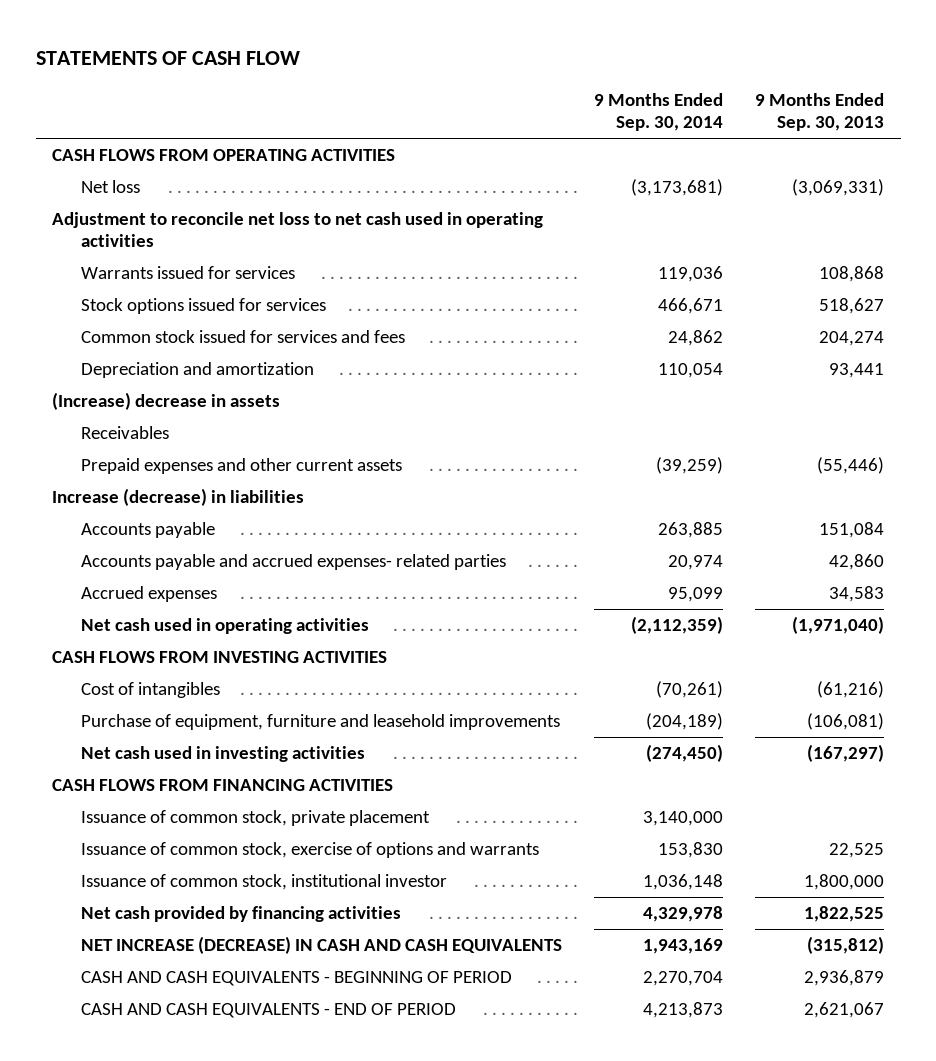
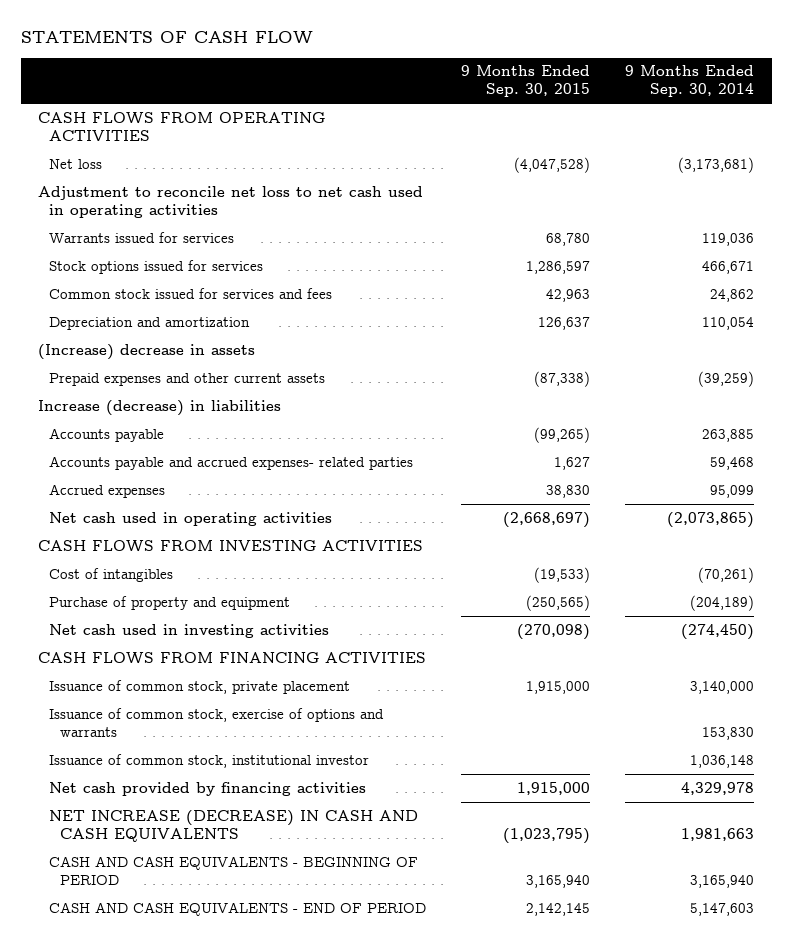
[755,92,885,132] 9 Months Ended Sep. 30, 2013 -> none
none -> [461,65,591,98] 9 Months Ended Sep. 30, 2015
[81,426,170,440] Receivables -> none
[668,555,724,571] 20,974 -> [710,456,755,470] 59,468
[631,616,724,635] (2,112,359) -> [667,511,755,528] (2,073,865)
[81,714,561,731] Purchase of equipment, furniture and leasehold improvements -> [49,595,291,610] Purchase of property and equipment
[643,938,724,955] 1,943,169 -> [681,827,755,841] 1,981,663
[643,971,724,987] 2,270,704 -> [690,874,755,888] 3,165,940
[643,1002,724,1019] 4,213,873 -> [690,902,755,916] 5,147,603

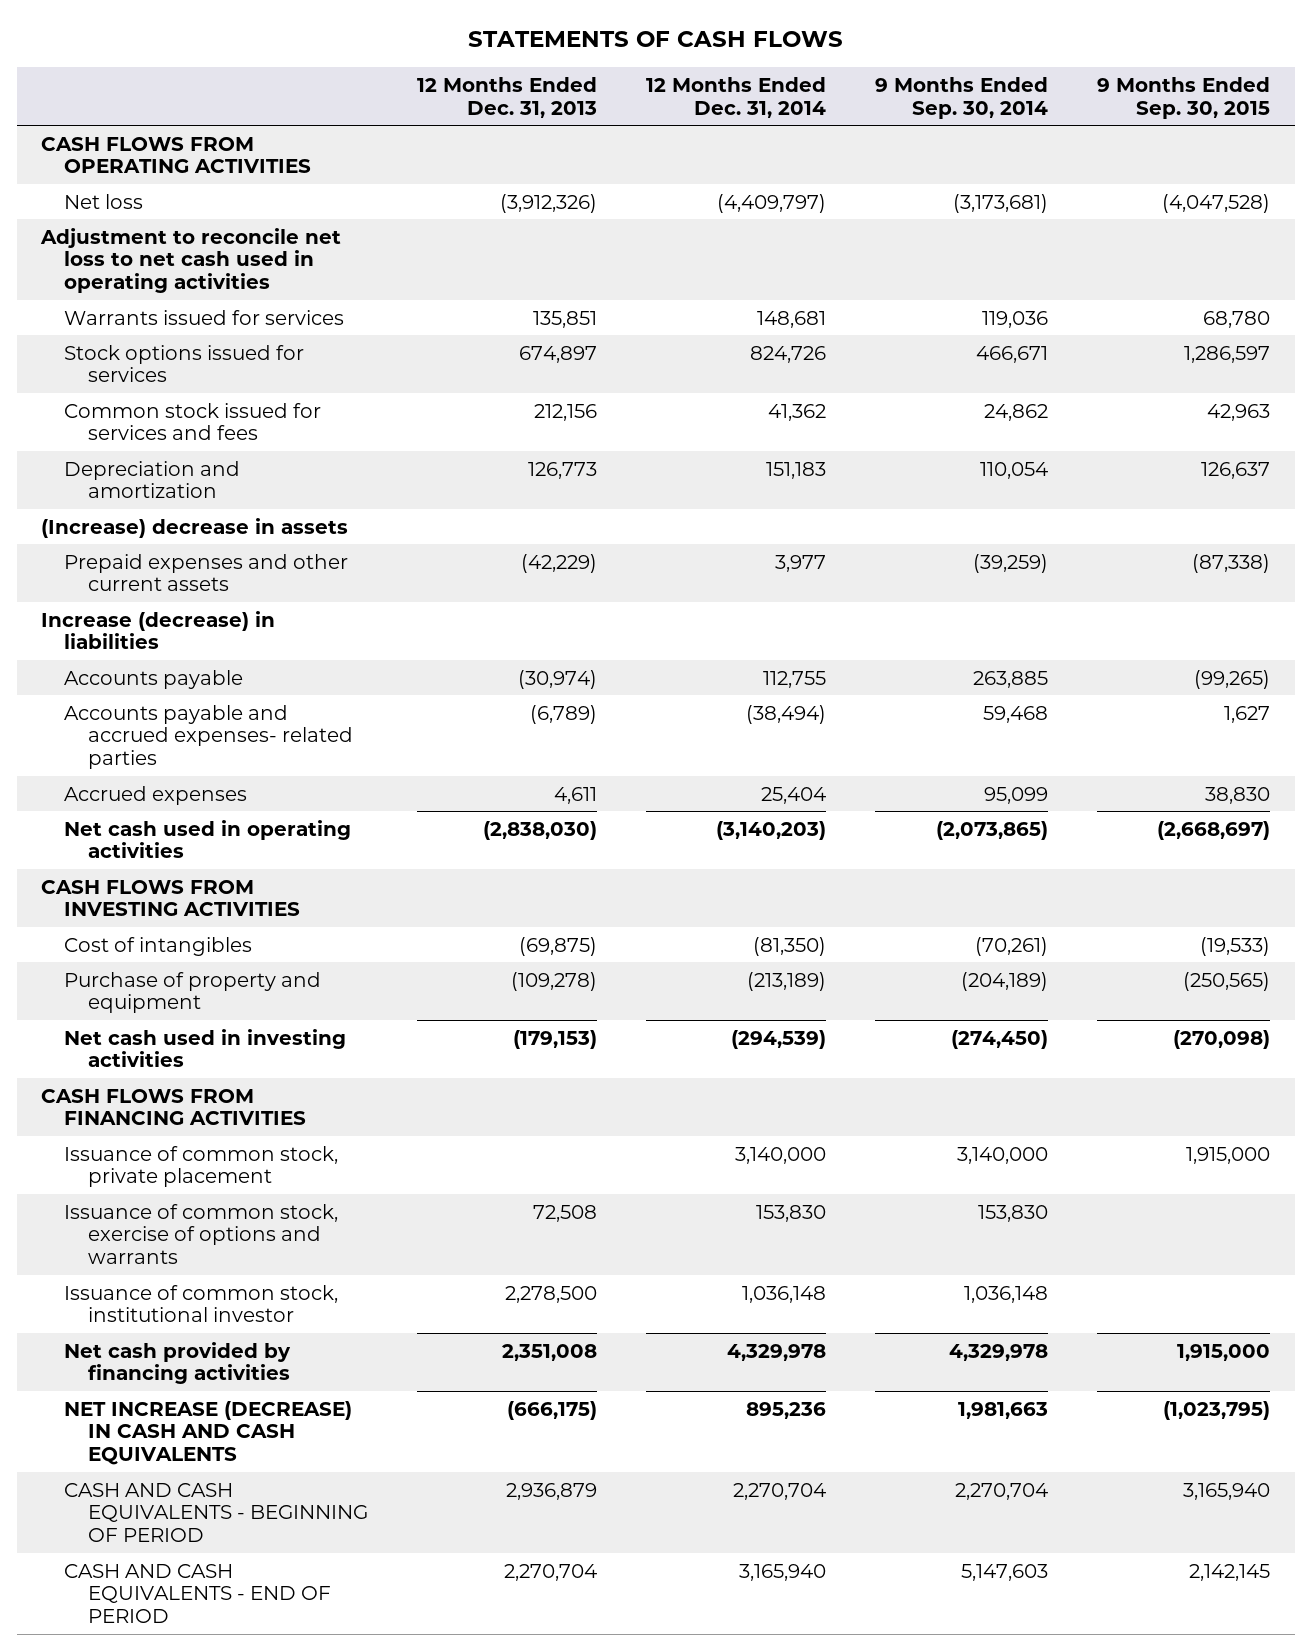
[20,31,313,44] STATEMENTS OF CASH FLOW -> [467,31,843,48] STATEMENTS OF CASH FLOWS
none -> [416,76,597,118] 12 Months Ended Dec. 31, 2013
none -> [646,76,827,118] 12 Months Ended Dec. 31, 2014
[690,874,755,888] 3,165,940 -> [955,1482,1049,1500] 2,270,704

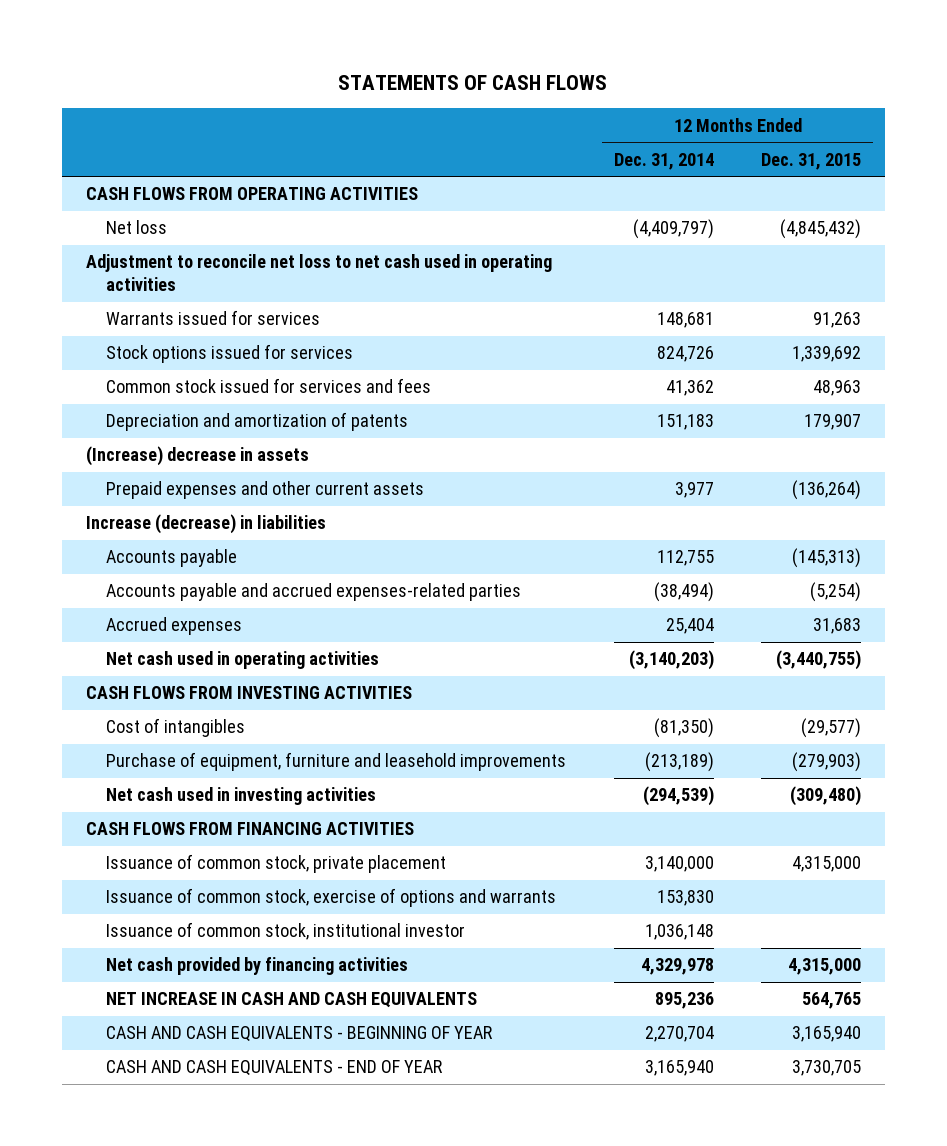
[416,76,597,118] 12 Months Ended Dec. 31, 2013 -> none
[875,76,1049,119] 9 Months Ended Sep. 30, 2014 -> none
[1097,76,1271,119] 9 Months Ended Sep. 30, 2015 -> none
none -> [761,152,862,170] Dec. 31, 2015
[64,460,241,499] Depreciation and amortization -> [106,412,409,432] Depreciation and amortization of patents
[64,704,353,770] Accounts payable and accrued expenses- related parties -> [106,583,522,602] Accounts payable and accrued expenses-related parties
[64,971,322,1014] Purchase of property and equipment -> [106,752,567,772] Purchase of equipment, furniture and leasehold improvements
[64,1400,353,1466] NET INCREASE (DECREASE) IN CASH AND CASH EQUIVALENTS -> [106,992,478,1009] NET INCREASE IN CASH AND CASH EQUIVALENTS
[64,1482,368,1543] CASH AND CASH EQUIVALENTS - BEGINNING OF PERIOD -> [106,1026,494,1043] CASH AND CASH EQUIVALENTS - BEGINNING OF YEAR
[64,1563,331,1624] CASH AND CASH EQUIVALENTS - END OF PERIOD -> [106,1060,444,1077] CASH AND CASH EQUIVALENTS - END OF YEAR

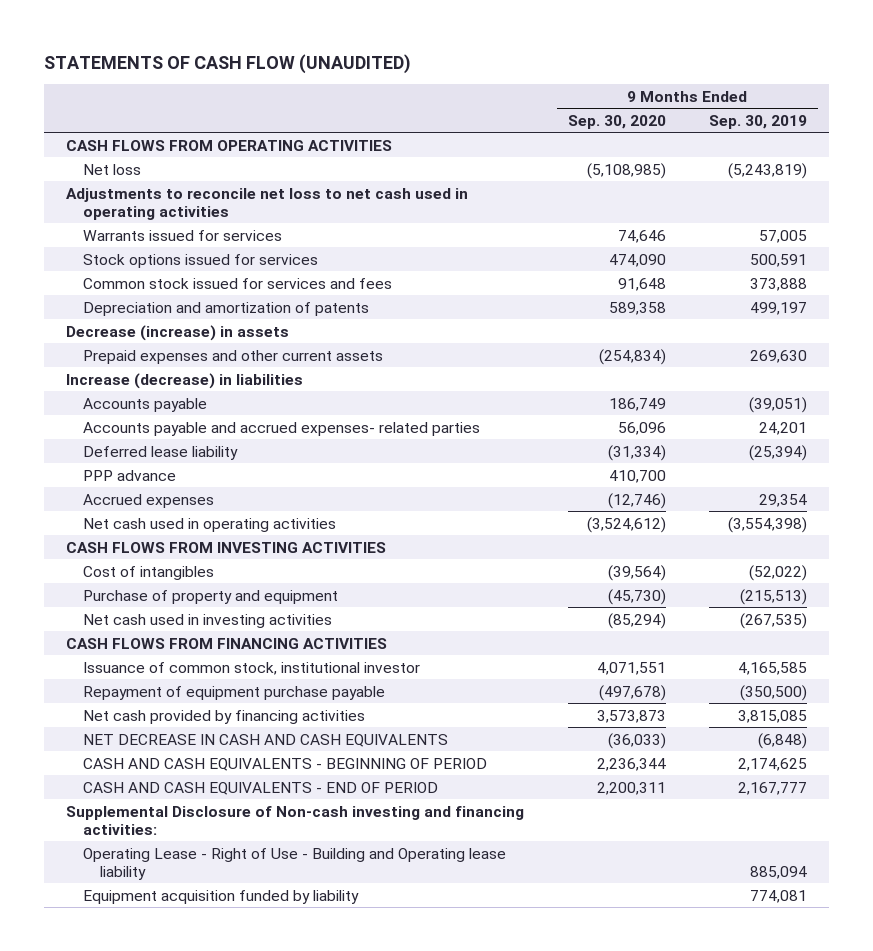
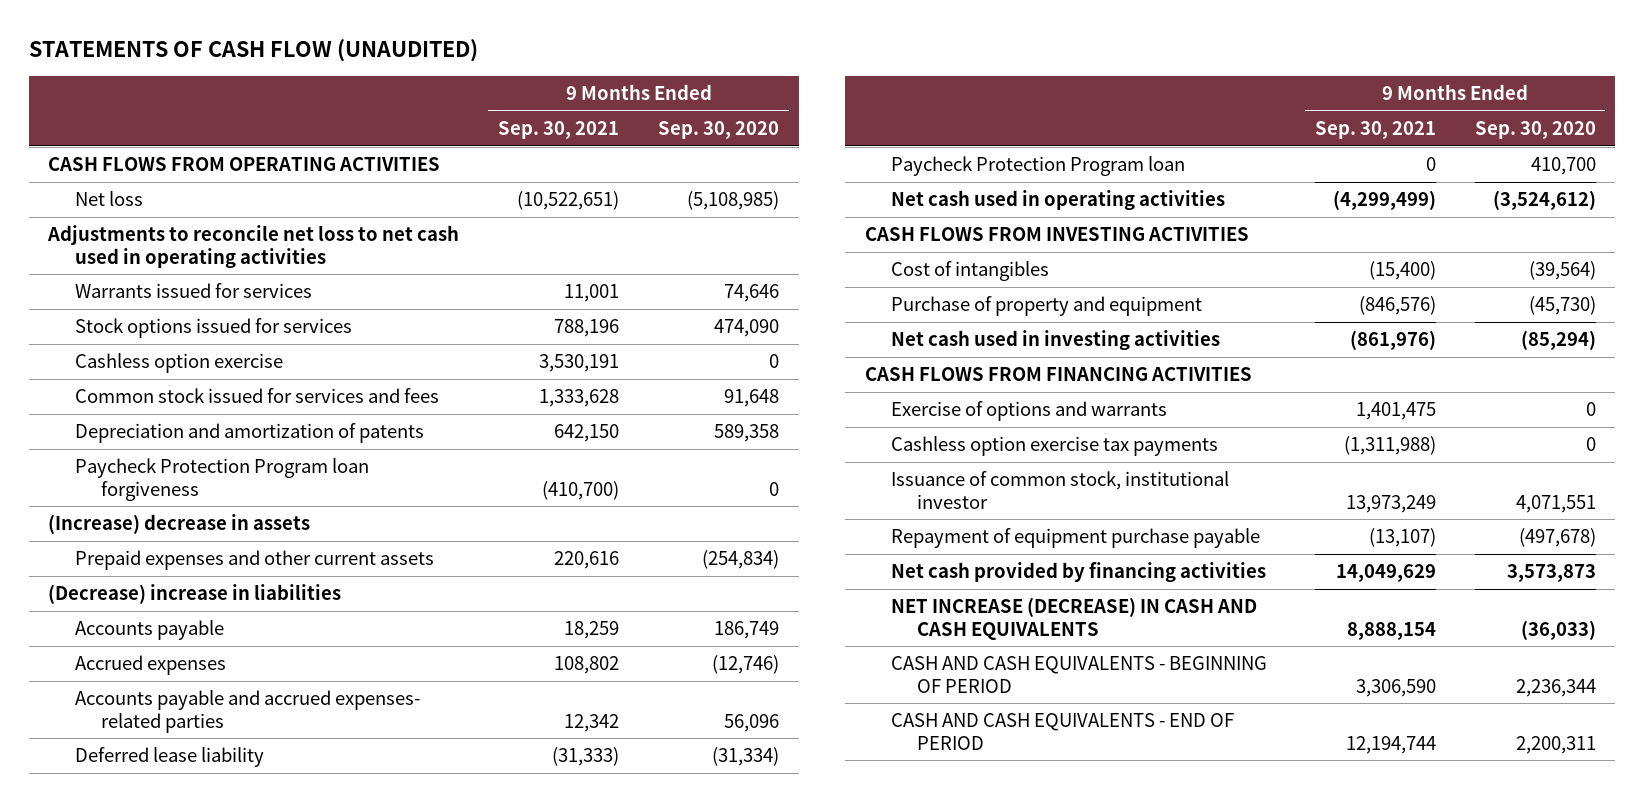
[708,114,807,129] Sep. 30, 2019 -> none
none -> [498,121,620,140] Sep. 30, 2021
none -> [74,353,283,374] Cashless option exercise
none -> [74,458,369,501] Paycheck Protection Program loan forgiveness
[66,324,290,341] Decrease (increase) in assets -> [48,514,311,535] (Increase) decrease in assets
[66,372,304,389] Increase (decrease) in liabilities -> [48,584,342,605] (Decrease) increase in liabilities
[83,493,215,508] Accrued expenses -> [74,655,226,676] Accrued expenses
[83,469,177,481] PPP advance -> [890,156,1185,177] Paycheck Protection Program loan
none -> [890,401,1167,422] Exercise of options and warrants
none -> [890,436,1218,457] Cashless option exercise tax payments
[83,733,449,747] NET DECREASE IN CASH AND CASH EQUIVALENTS -> [890,597,1257,640] NET INCREASE (DECREASE) IN CASH AND CASH EQUIVALENTS
[66,805,525,835] Supplemental Disclosure of Non-cash investing and financing activities: -> none
[83,847,507,880] Operating Lease - Right of Use - Building and Operating lease liability -> none
[83,889,360,904] Equipment acquisition funded by liability -> none

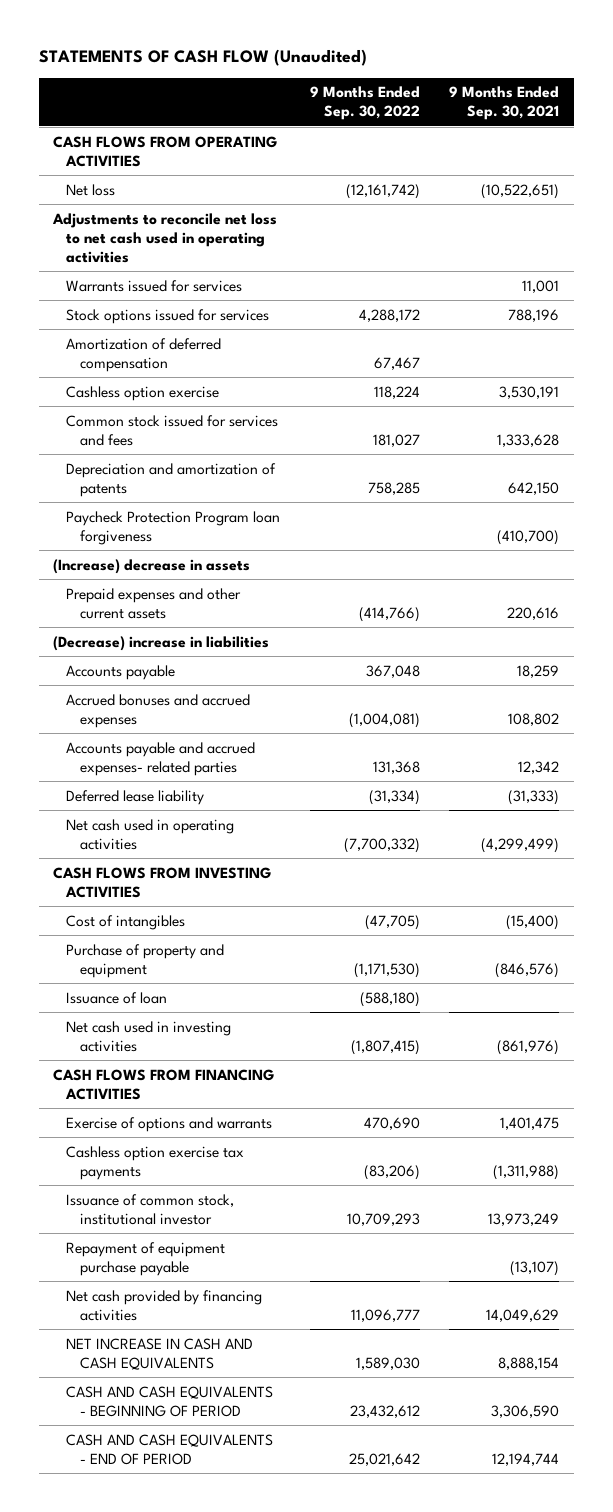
[28,39,478,63] STATEMENTS OF CASH FLOW (UNAUDITED) -> [38,49,367,67] STATEMENTS OF CASH FLOW (Unaudited)
[658,121,780,140] Sep. 30, 2020 -> none
none -> [309,86,420,121] 9 Months Ended Sep. 30, 2022
none -> [66,337,222,372] Amortization of deferred compensation
[74,655,226,676] Accrued expenses -> [66,693,251,728] Accrued bonuses and accrued expenses
[890,156,1185,177] Paycheck Protection Program loan -> none
none -> [66,991,168,1004] Issuance of loan
[890,597,1257,640] NET INCREASE (DECREASE) IN CASH AND CASH EQUIVALENTS -> [66,1337,254,1370] NET INCREASE IN CASH AND CASH EQUIVALENTS

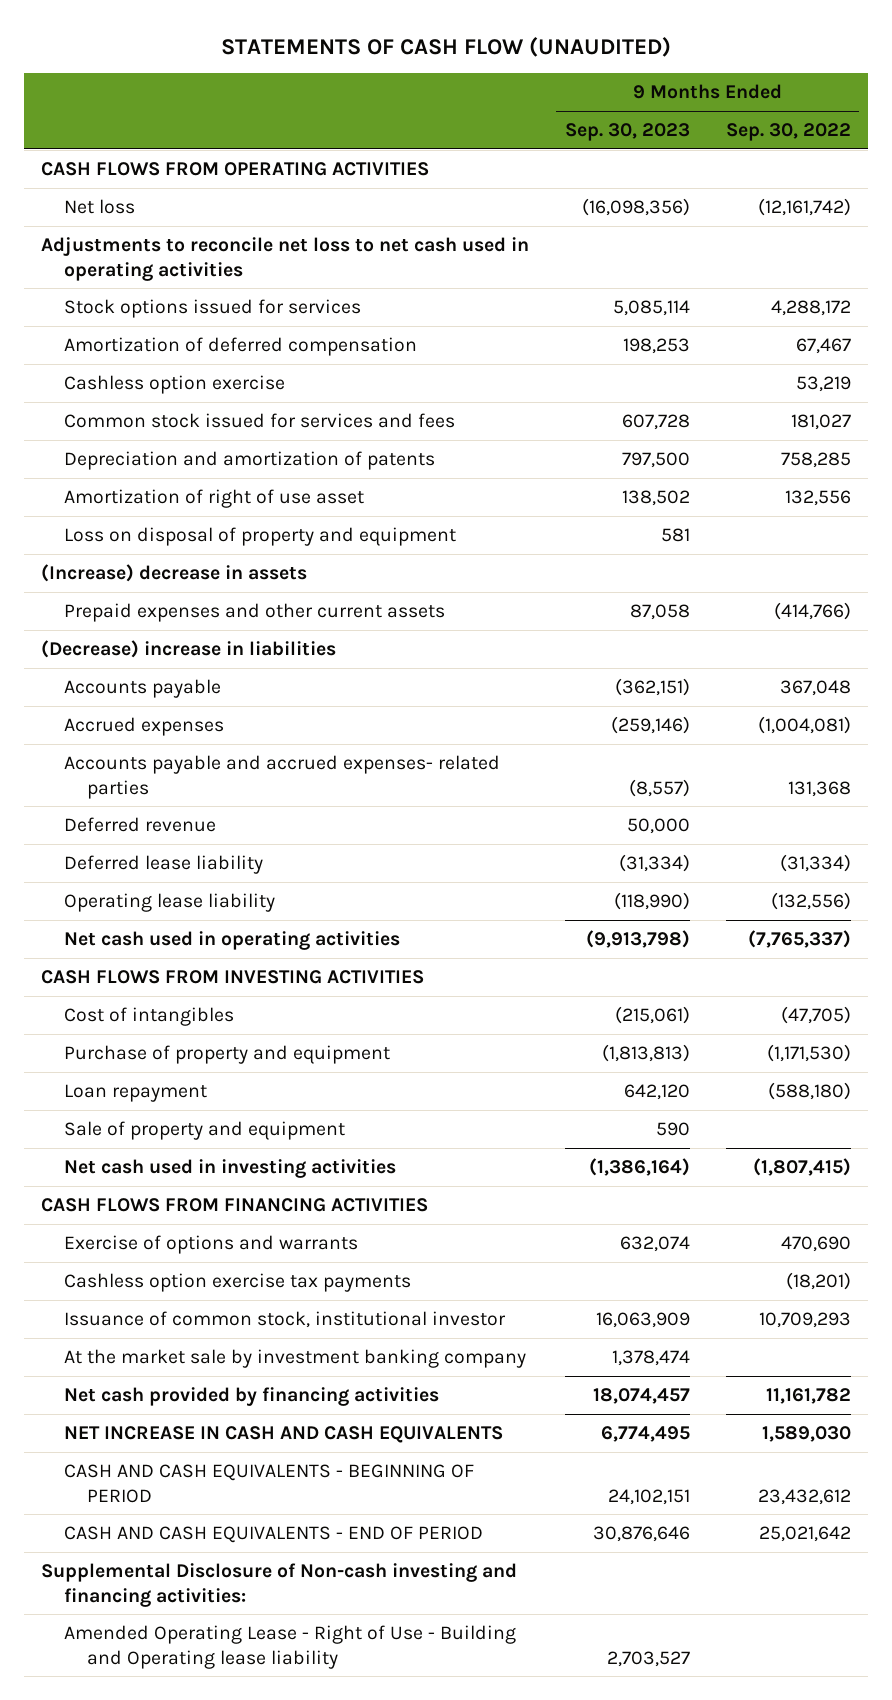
[38,49,367,67] STATEMENTS OF CASH FLOW (Unaudited) -> [220,36,671,57] STATEMENTS OF CASH FLOW (UNAUDITED)
[449,86,560,121] 9 Months Ended Sep. 30, 2021 -> none
none -> [564,123,690,142] Sep. 30, 2023
[66,279,243,292] Warrants issued for services -> none
[373,385,420,399] 118,224 -> [795,375,851,392] 53,219
[66,510,281,545] Paycheck Protection Program loan forgiveness -> none
none -> [63,488,364,508] Amortization of right of use asset
none -> [63,526,456,546] Loss on disposal of property and equipment
[66,693,251,728] Accrued bonuses and accrued expenses -> [63,716,224,736] Accrued expenses
none -> [63,816,216,832] Deferred revenue
none -> [63,892,275,912] Operating lease liability
[343,837,420,853] (7,700,332) -> [747,929,851,948] (7,765,337)
[66,991,168,1004] Issuance of loan -> [63,1083,207,1102] Loan repayment
none -> [63,1120,345,1140] Sale of property and equipment
[363,1164,420,1180] (83,206) -> [785,1271,851,1290] (18,201)
[66,1241,226,1276] Repayment of equipment purchase payable -> none
none -> [63,1348,526,1368] At the market sale by investment banking company
[350,1308,420,1322] 11,096,777 -> [765,1387,851,1404] 11,161,782
none -> [41,1562,518,1607] Supplemental Disclosure of Non-cash investing and financing activities:
none -> [63,1624,516,1669] Amended Operating Lease - Right of Use - Building and Operating lease liability

